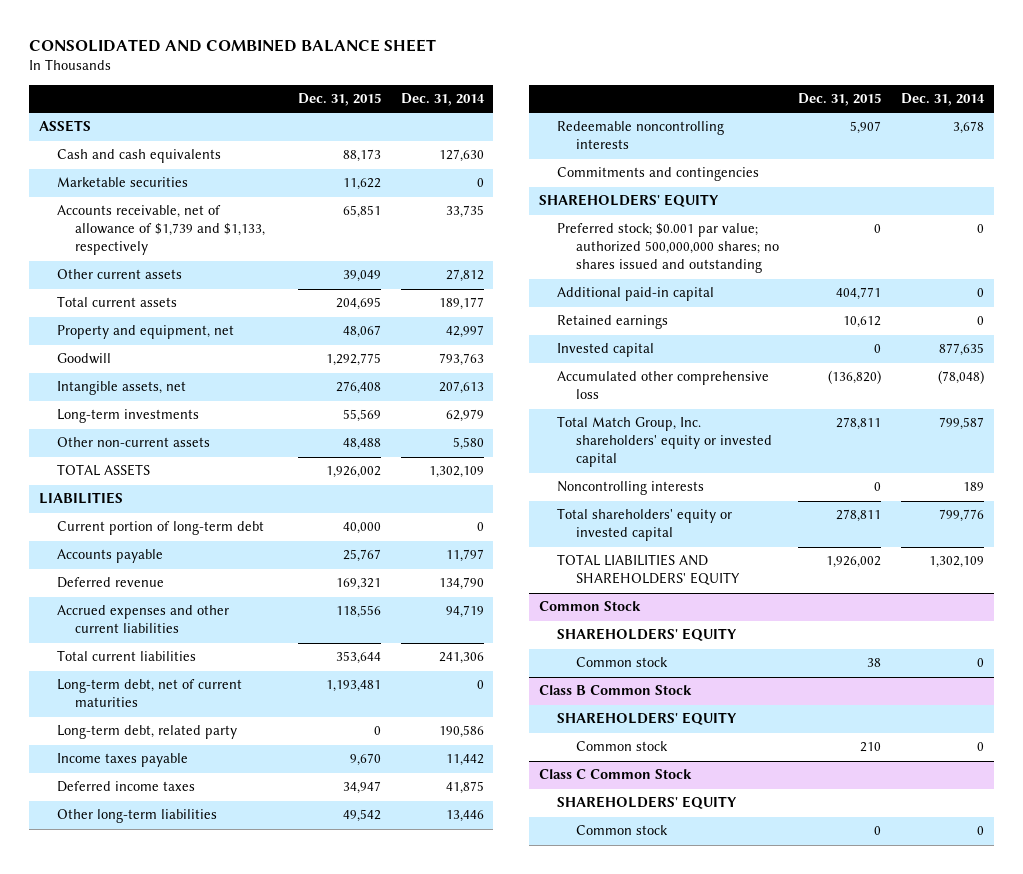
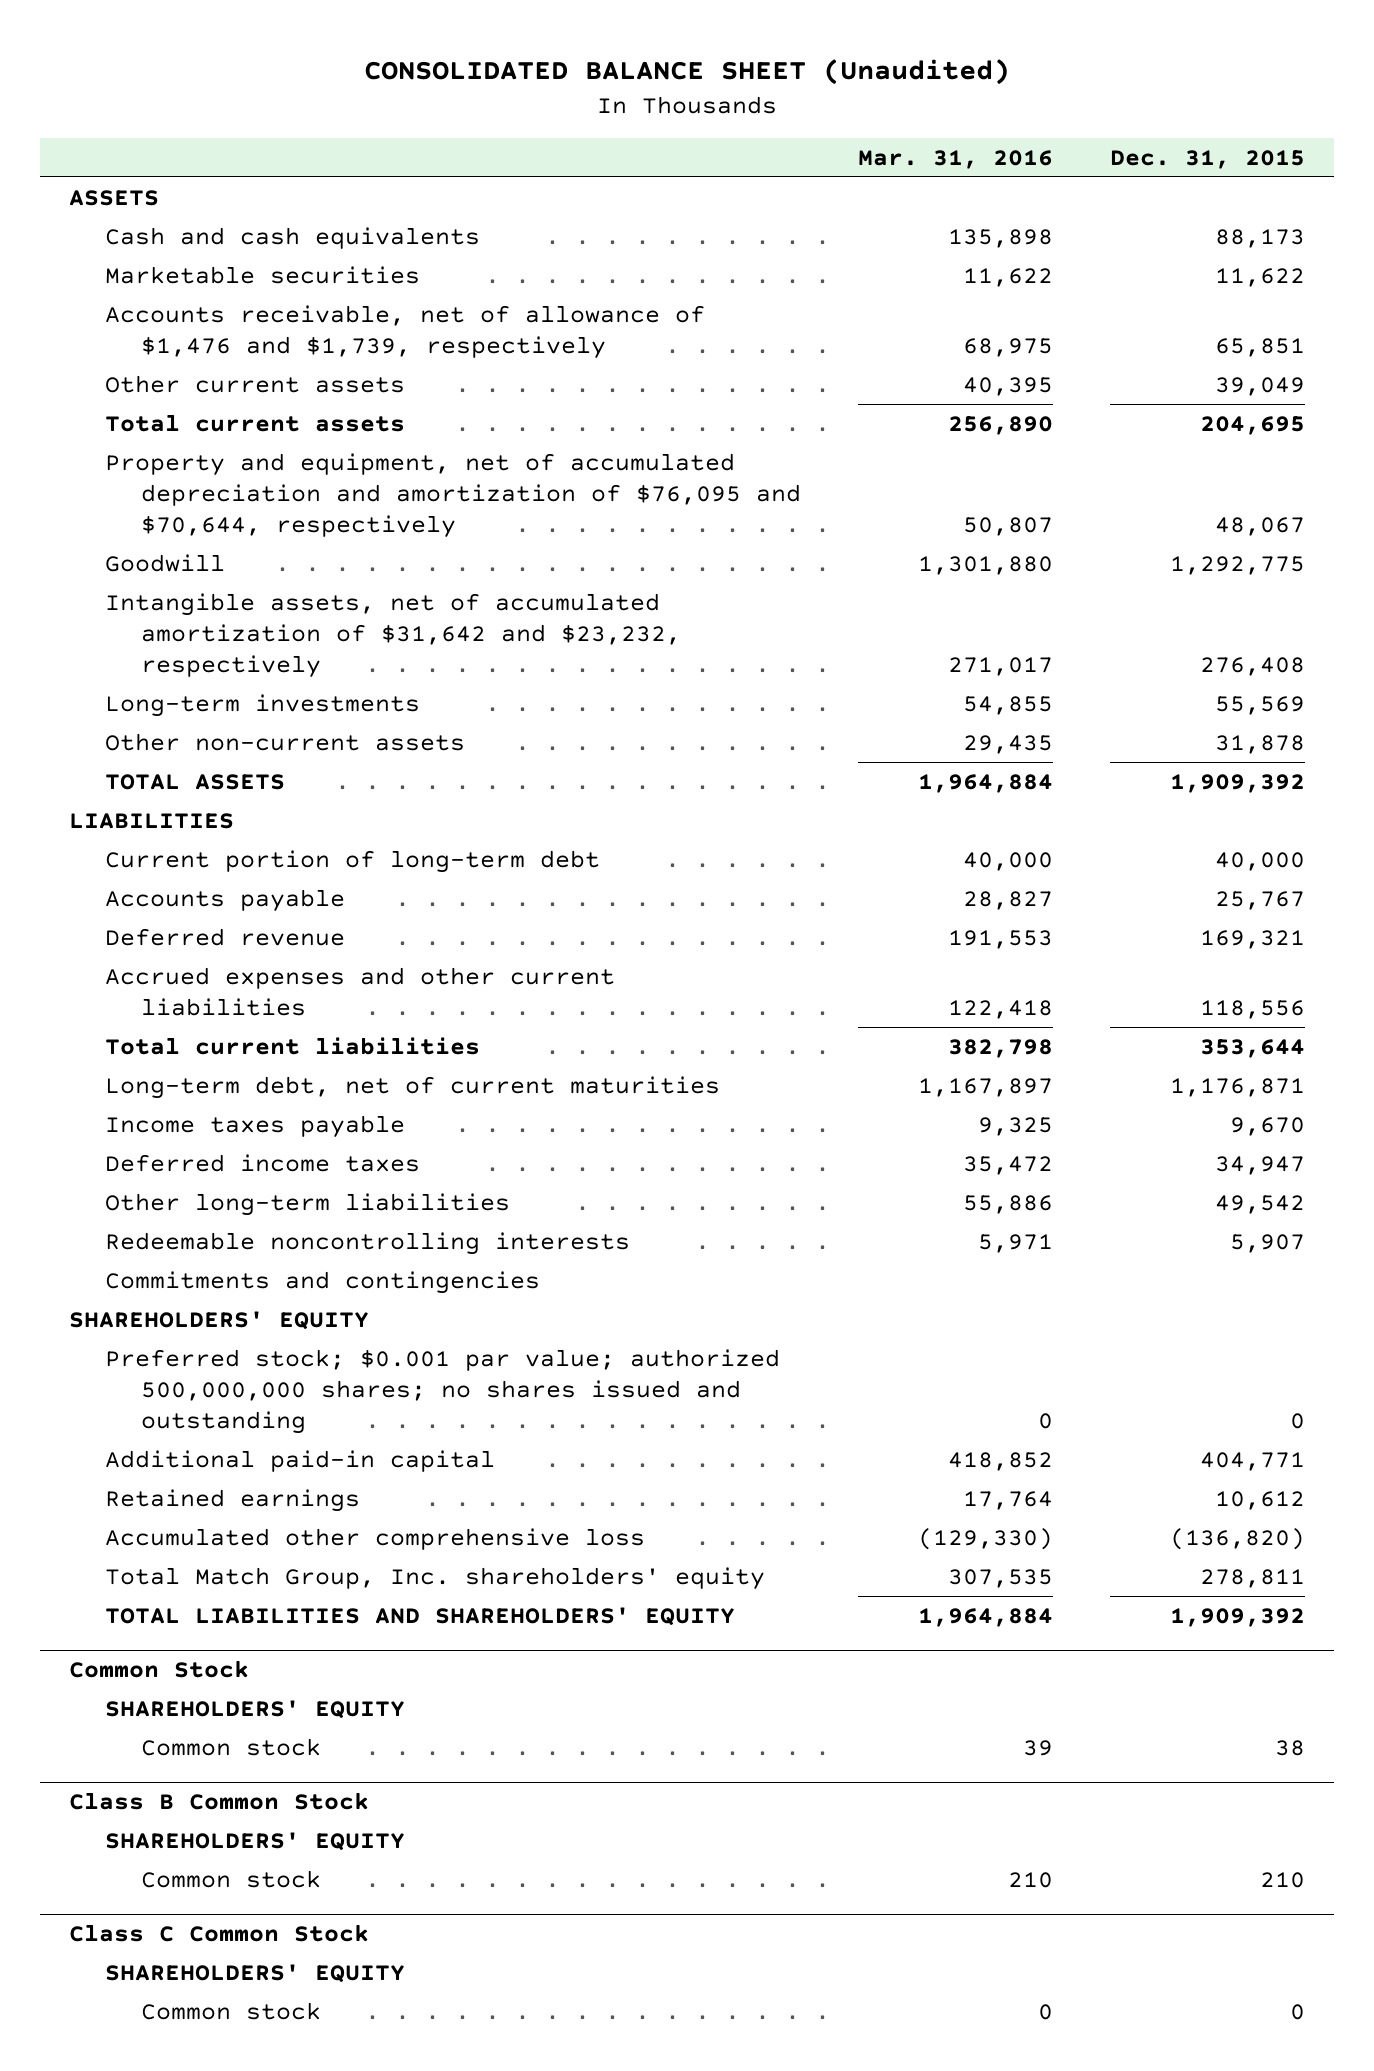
[28,38,436,52] CONSOLIDATED AND COMBINED BALANCE SHEET -> [364,59,1011,86] CONSOLIDATED BALANCE SHEET (Unaudited)
[400,93,485,107] Dec. 31, 2014 -> none
none -> [858,149,1054,169] Mar. 31, 2016
[56,205,265,256] Accounts receivable, net of allowance of $1,739 and $1,133, respectively -> [105,304,706,359] Accounts receivable, net of allowance of $1,476 and $1,739, respectively
[56,325,234,340] Property and equipment, net -> [105,452,802,538] Property and equipment, net of accumulated depreciation and amortization of $76,095 and $70,644, respectively
[56,381,186,396] Intangible assets, net -> [105,592,682,678] Intangible assets, net of accumulated amortization of $31,642 and $23,232, respectively
[342,438,381,451] 48,488 -> [1215,734,1306,754] 31,878
[325,466,381,479] 1,926,002 -> [1170,773,1306,793] 1,909,392
[56,725,237,740] Long-term debt, related party -> none
[325,680,381,693] 1,193,481 -> [1170,1077,1306,1097] 1,176,871
[557,343,655,358] Invested capital -> none
[557,481,705,496] Noncontrolling interests -> none
[557,508,733,542] Total shareholders' equity or invested capital -> none
[557,416,772,468] Total Match Group, Inc. shareholders' equity or invested capital -> [105,1566,766,1590] Total Match Group, Inc. shareholders' equity
[826,556,882,569] 1,926,002 -> [1170,1607,1306,1627] 1,909,392

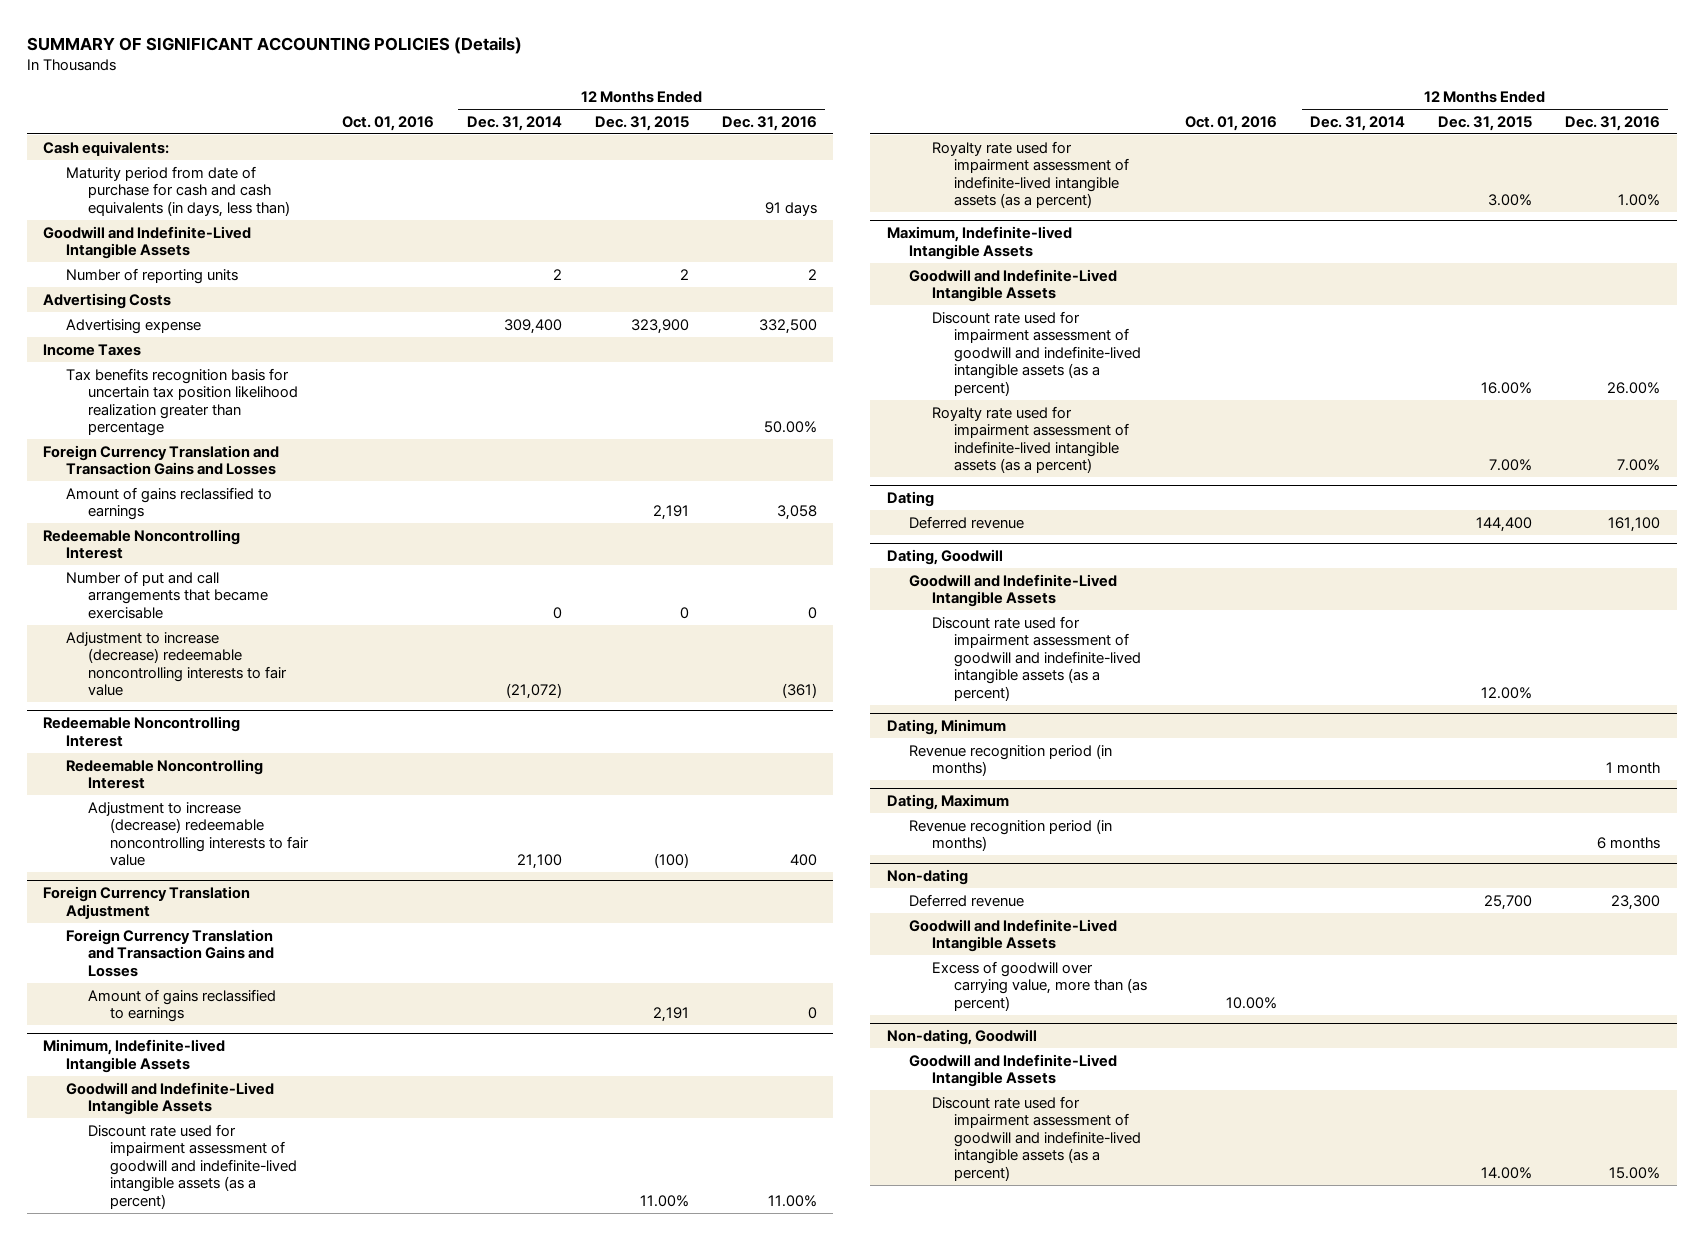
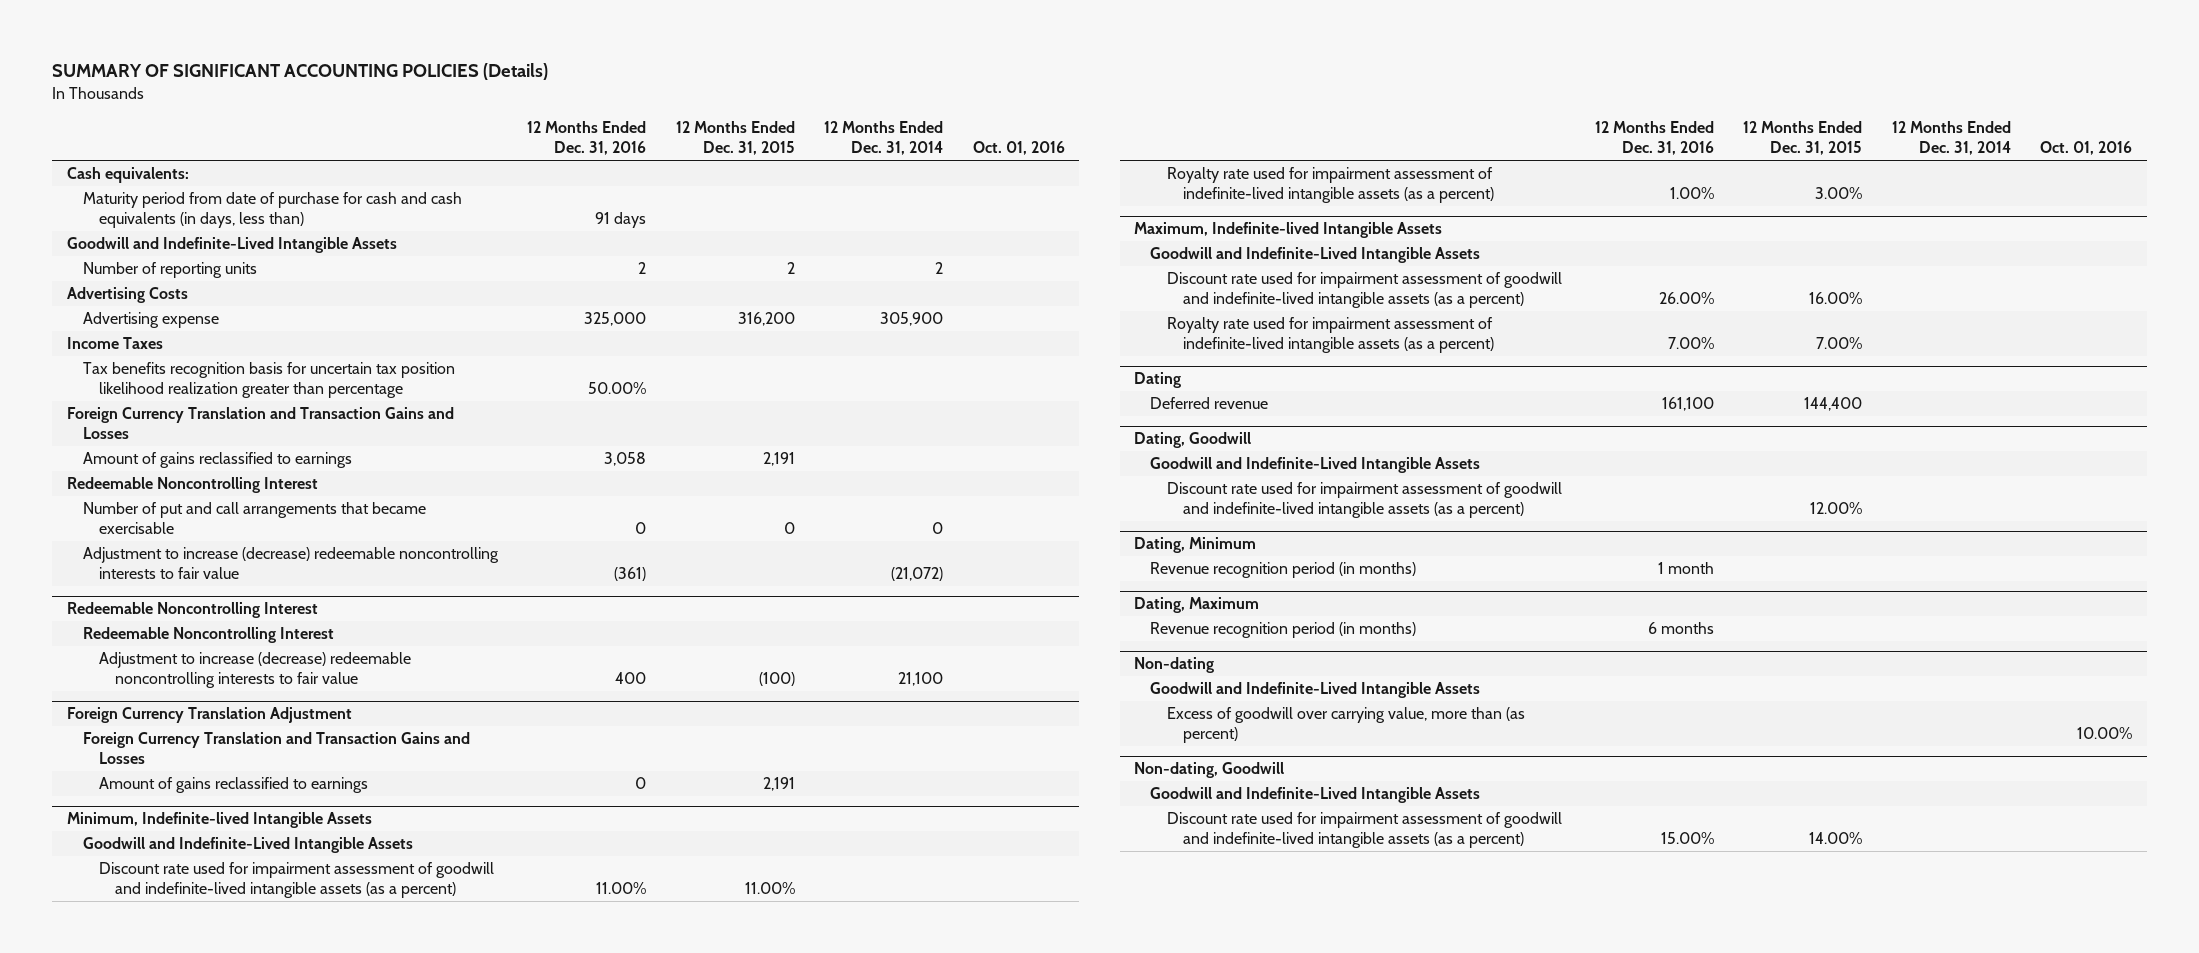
[503,318,562,334] 309,400 -> [880,312,944,327] 305,900
[630,318,689,334] 323,900 -> [737,312,795,327] 316,200
[758,318,817,334] 332,500 -> [584,312,647,327] 325,000
[909,893,1025,907] Deferred revenue -> none

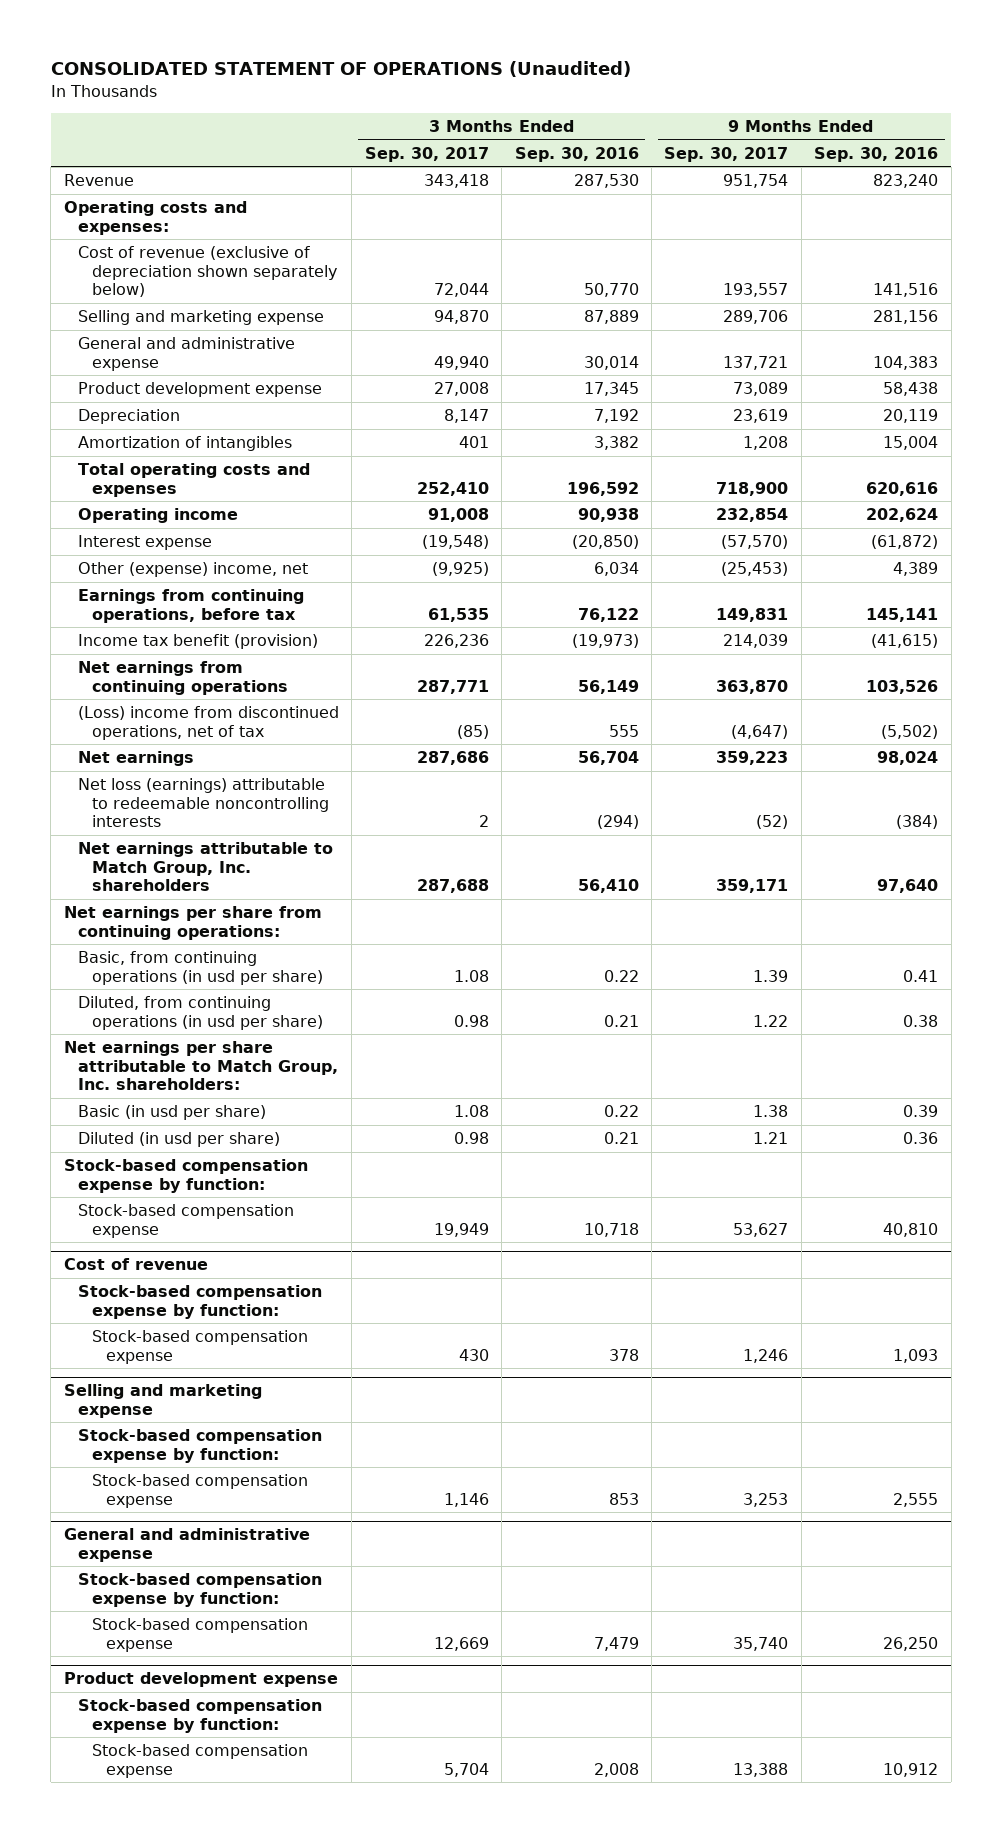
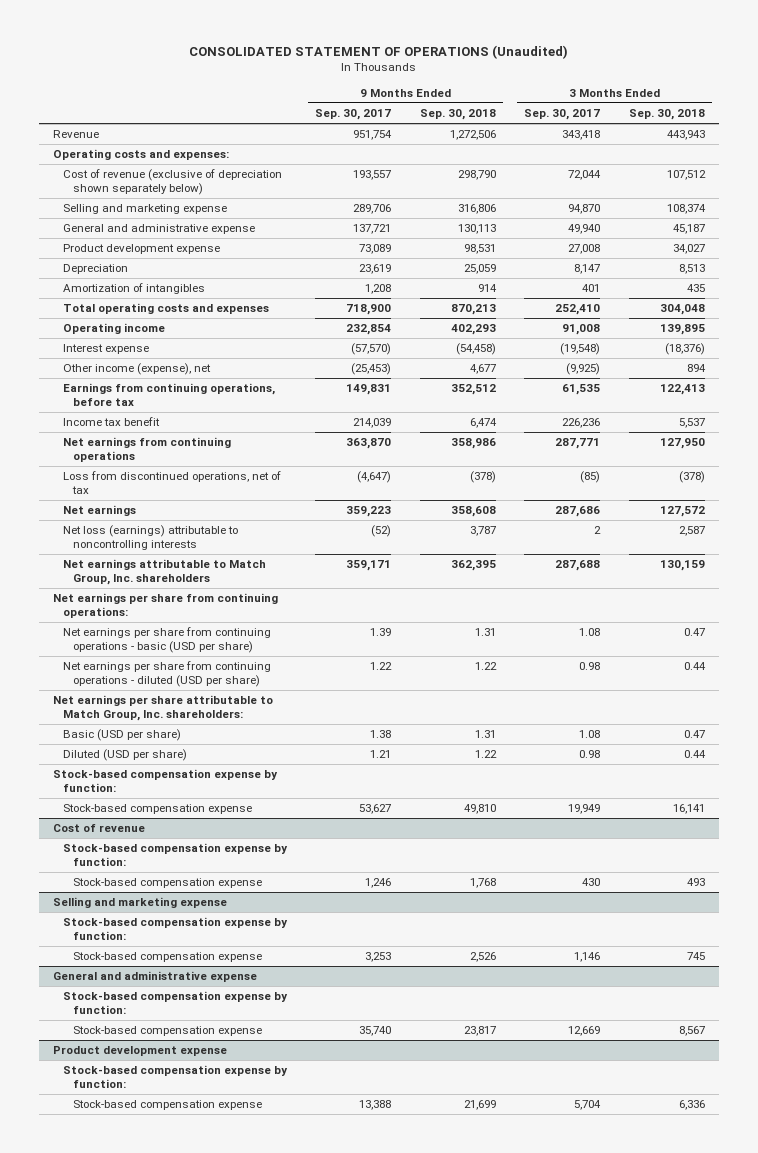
[514,146,639,162] Sep. 30, 2016 -> none
[814,146,939,162] Sep. 30, 2016 -> none
none -> [419,109,496,121] Sep. 30, 2018
none -> [628,109,705,121] Sep. 30, 2018
[77,562,308,578] Other (expense) income, net -> [62,363,211,376] Other income (expense), net
[77,634,318,650] Income tax benefit (provision) -> [62,417,160,427] Income tax benefit
[77,706,339,740] (Loss) income from discontinued operations, net of tax -> [62,471,281,494] Loss from discontinued operations, net of tax
[77,778,329,827] Net loss (earnings) attributable to redeemable noncontrolling interests -> [62,525,238,550] Net loss (earnings) attributable to noncontrolling interests
[77,951,323,985] Basic, from continuing operations (in usd per share) -> [62,627,271,653] Net earnings per share from continuing operations - basic (USD per share)
[77,996,323,1030] Diluted, from continuing operations (in usd per share) -> [62,661,271,687] Net earnings per share from continuing operations - diluted (USD per share)
[77,1105,266,1121] Basic (in usd per share) -> [62,729,181,742] Basic (USD per share)
[77,1132,280,1148] Diluted (in usd per share) -> [62,749,187,762] Diluted (USD per share)

